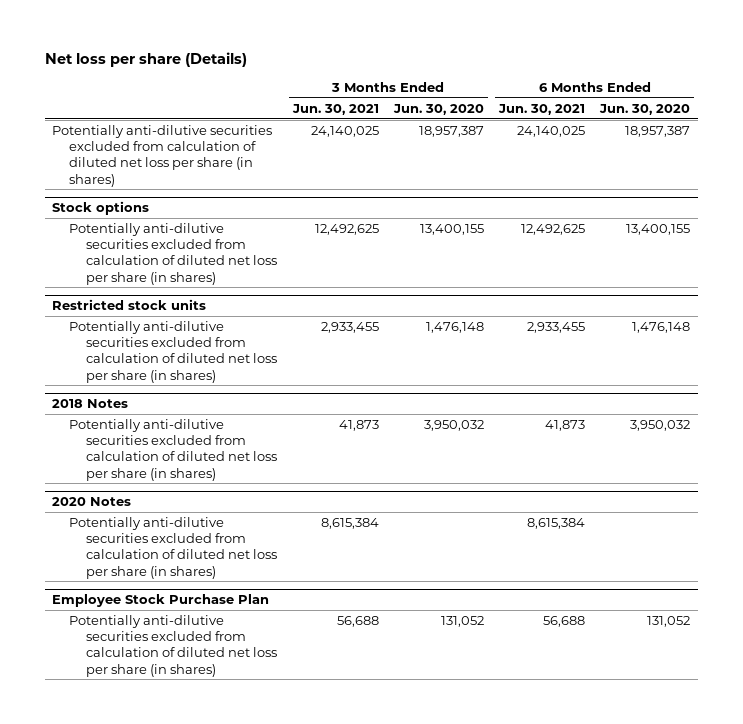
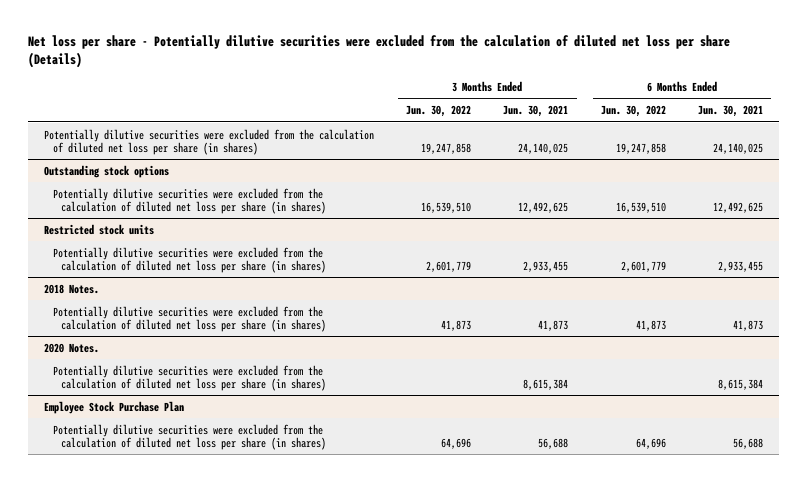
[44,52,247,68] Net loss per share (Details) -> [28,35,731,69] Net loss per share - Potentially dilutive securities were excluded from the calculation of diluted net loss per share (Details)
[392,103,484,115] Jun. 30, 2020 -> none
[599,103,691,115] Jun. 30, 2020 -> none
none -> [406,105,472,118] Jun. 30, 2022
none -> [600,105,666,118] Jun. 30, 2022
[52,124,273,187] Potentially anti-dilutive securities excluded from calculation of diluted net loss per share (in shares) -> [44,128,375,156] Potentially dilutive securities were excluded from the calculation of diluted net loss per share (in shares)
[52,200,150,215] Stock options -> [44,164,170,178] Outstanding stock options
[69,222,278,285] Potentially anti-dilutive securities excluded from calculation of diluted net loss per share (in shares) -> [52,187,327,215] Potentially dilutive securities were excluded from the calculation of diluted net loss per share (in shares)
[69,320,278,383] Potentially anti-dilutive securities excluded from calculation of diluted net loss per share (in shares) -> [52,246,327,274] Potentially dilutive securities were excluded from the calculation of diluted net loss per share (in shares)
[52,398,129,408] 2018 Notes -> [44,283,100,294] 2018 Notes.
[69,418,278,481] Potentially anti-dilutive securities excluded from calculation of diluted net loss per share (in shares) -> [52,305,327,333] Potentially dilutive securities were excluded from the calculation of diluted net loss per share (in shares)
[52,496,132,506] 2020 Notes -> [44,342,100,353] 2020 Notes.
[69,516,278,579] Potentially anti-dilutive securities excluded from calculation of diluted net loss per share (in shares) -> [52,364,327,392] Potentially dilutive securities were excluded from the calculation of diluted net loss per share (in shares)
[69,614,278,677] Potentially anti-dilutive securities excluded from calculation of diluted net loss per share (in shares) -> [52,423,327,451] Potentially dilutive securities were excluded from the calculation of diluted net loss per share (in shares)

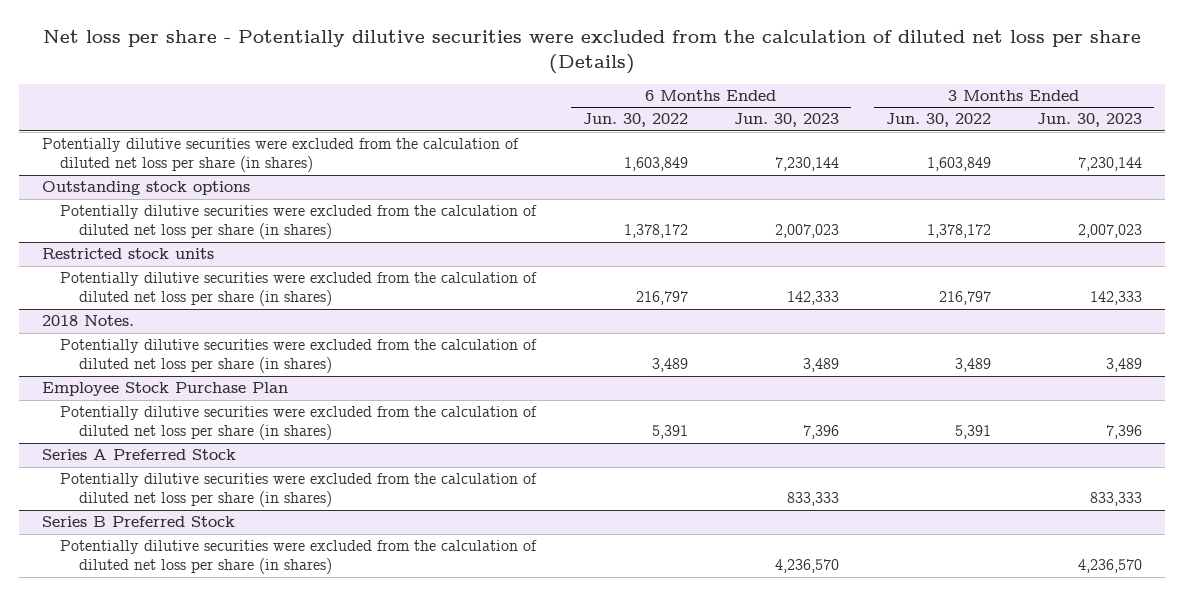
[503,105,569,118] Jun. 30, 2021 -> none
[697,105,763,118] Jun. 30, 2021 -> none
none -> [734,113,840,128] Jun. 30, 2023
none -> [1037,113,1143,128] Jun. 30, 2023
[421,143,472,155] 19,247,858 -> [926,157,991,172] 1,603,849
[615,143,666,155] 19,247,858 -> [623,157,688,172] 1,603,849
[421,202,472,214] 16,539,510 -> [926,224,991,239] 1,378,172
[615,202,666,214] 16,539,510 -> [623,224,688,239] 1,378,172
[426,261,472,273] 2,601,779 -> [938,291,991,306] 216,797
[620,261,666,273] 2,601,779 -> [635,291,688,306] 216,797
[44,342,100,353] 2020 Notes. -> none
[52,364,327,392] Potentially dilutive securities were excluded from the calculation of diluted net loss per share (in shares) -> none
[441,320,472,332] 41,873 -> [954,358,991,373] 3,489
[635,320,666,332] 41,873 -> [651,358,688,373] 3,489
[441,438,472,450] 64,696 -> [954,425,991,440] 5,391
[635,438,666,450] 64,696 -> [651,425,688,440] 5,391
none -> [41,449,236,461] Series A Preferred Stock
none -> [60,473,538,508] Potentially dilutive securities were excluded from the calculation of diluted net loss per share (in shares)
none -> [41,516,235,528] Series B Preferred Stock
none -> [60,540,538,575] Potentially dilutive securities were excluded from the calculation of diluted net loss per share (in shares)

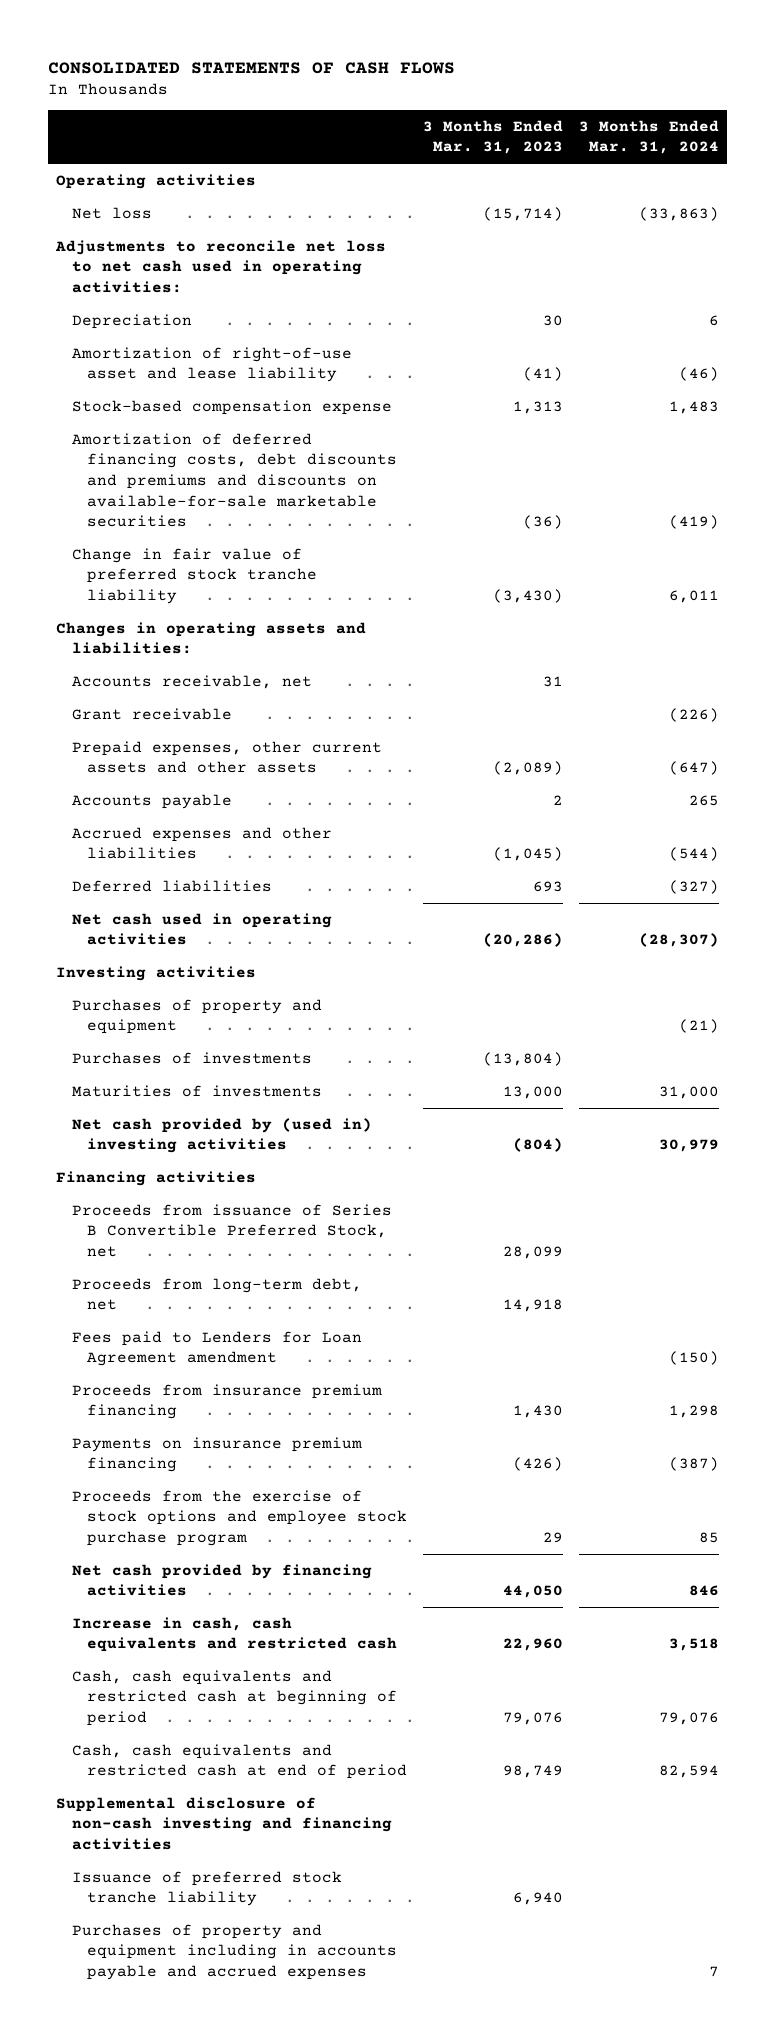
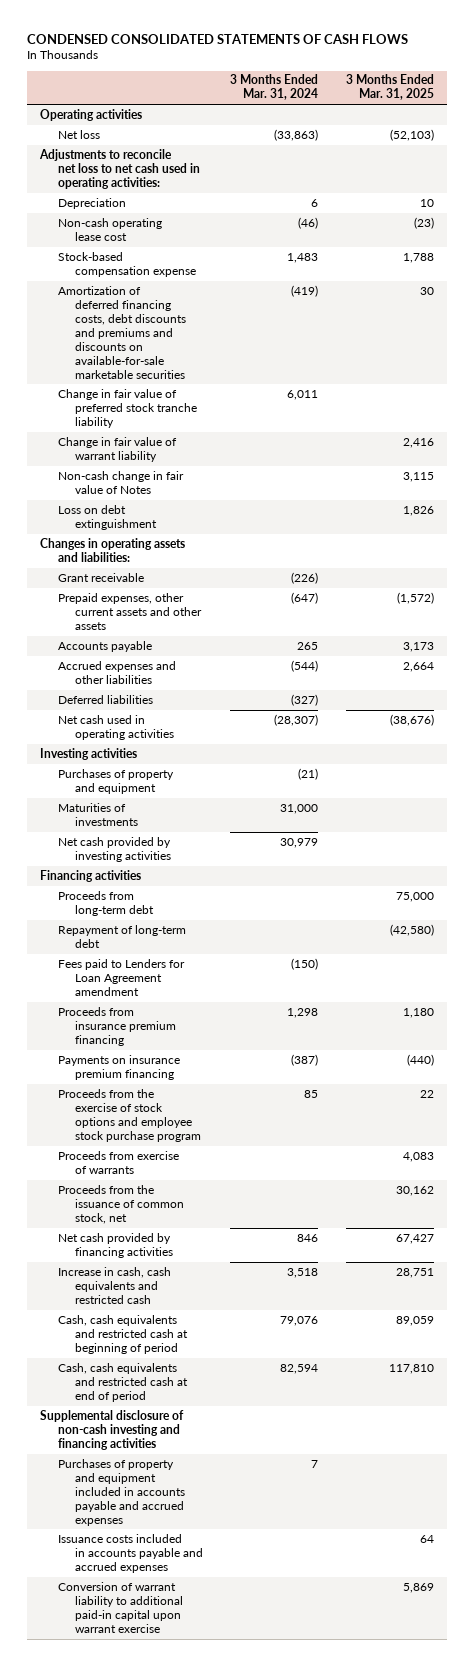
[48,61,456,74] CONSOLIDATED STATEMENTS OF CASH FLOWS -> [26,34,408,45] CONDENSED CONSOLIDATED STATEMENTS OF CASH FLOWS
[422,119,563,155] 3 Months Ended Mar. 31, 2023 -> none
none -> [345,74,434,101] 3 Months Ended Mar. 31, 2025
[71,346,352,383] Amortization of right-of-use asset and lease liability -> none
none -> [57,217,162,241] Non-cash operating lease cost
none -> [57,436,177,462] Change in fair value of warrant liability
none -> [57,470,184,494] Non-cash change in fair value of Notes
none -> [57,504,158,530] Loss on debt extinguishment
[71,674,312,689] Accounts receivable, net -> none
[71,1051,312,1064] Purchases of investments -> none
[71,1117,372,1154] Net cash provided by (used in) investing activities -> [57,836,172,862] Net cash provided by investing activities
[71,1203,392,1258] Proceeds from issuance of Series B Convertible Preferred Stock, net -> none
[71,1277,362,1311] Proceeds from long-term debt, net -> [57,890,155,916] Proceeds from long-term debt
none -> [57,924,186,948] Repayment of long-term debt
none -> [57,1150,179,1174] Proceeds from exercise of warrants
none -> [57,1184,185,1224] Proceeds from the issuance of common stock, net
[71,1870,342,1907] Issuance of preferred stock tranche liability -> none
[71,1923,397,1981] Purchases of property and equipment including in accounts payable and accrued expenses -> [57,1458,186,1526] Purchases of property and equipment included in accounts payable and accrued expenses
none -> [57,1533,204,1573] Issuance costs included in accounts payable and accrued expenses
none -> [57,1581,184,1633] Conversion of warrant liability to additional paid-in capital upon warrant exercise

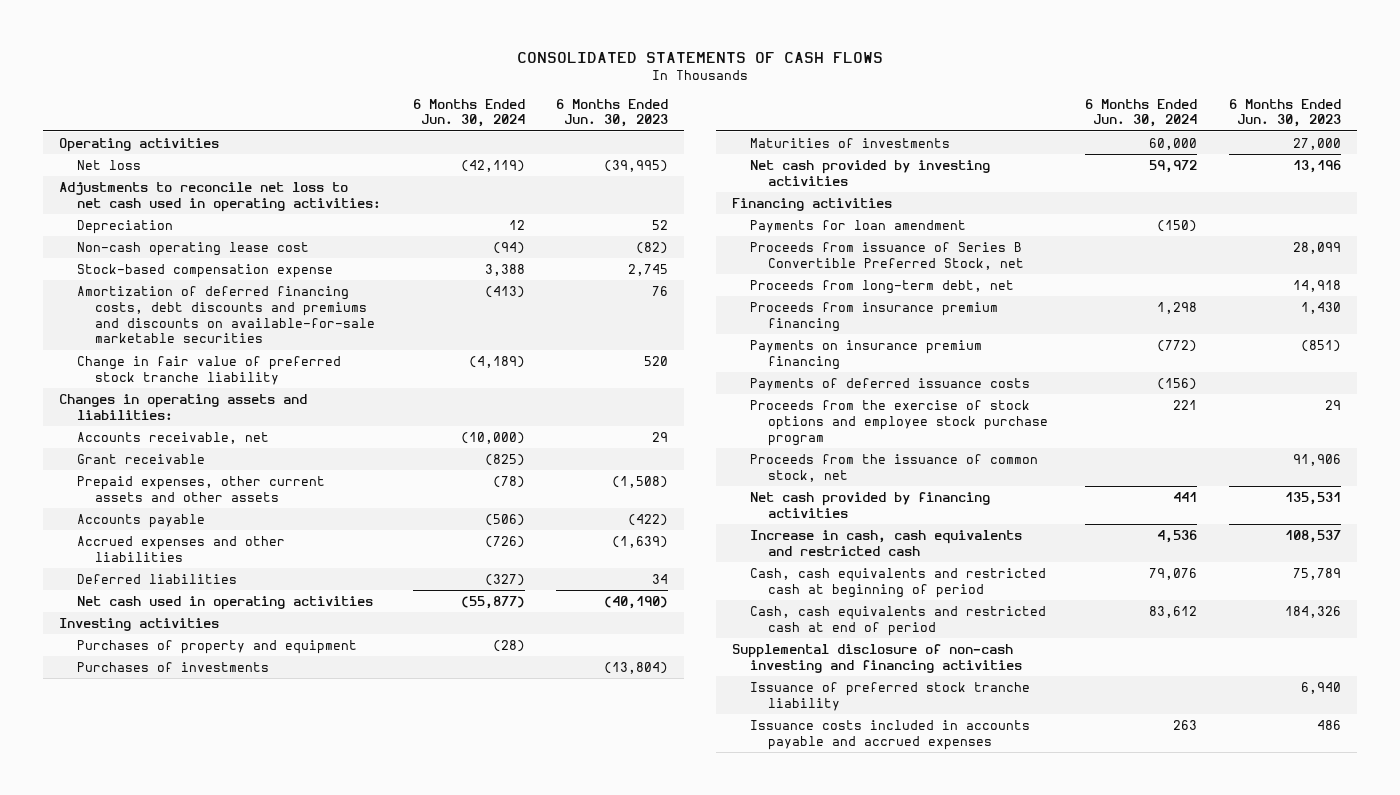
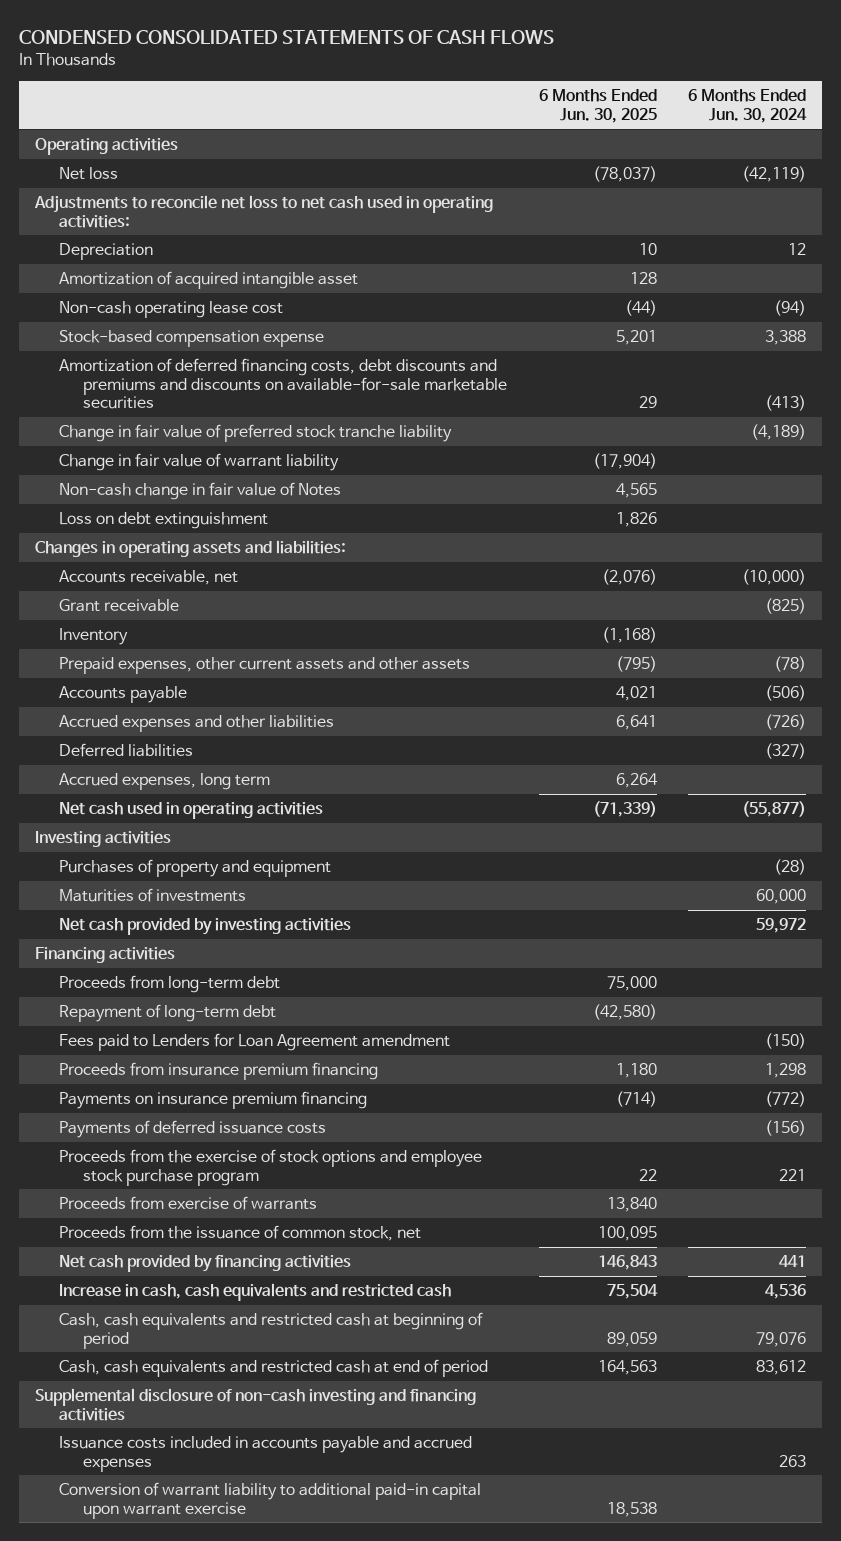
[516,51,883,63] CONSOLIDATED STATEMENTS OF CASH FLOWS -> [18,29,554,44] CONDENSED CONSOLIDATED STATEMENTS OF CASH FLOWS
[556,98,669,128] 6 Months Ended Jun. 30, 2023 -> none
none -> [538,89,657,124] 6 Months Ended Jun. 30, 2025
none -> [58,271,358,290] Amortization of acquired intangible asset
none -> [58,453,339,472] Change in fair value of warrant liability
none -> [58,482,341,501] Non-cash change in fair value of Notes
none -> [58,512,268,530] Loss on debt extinguishment
none -> [58,628,128,646] Inventory
none -> [58,773,270,791] Accrued expenses, long term
[76,661,269,672] Purchases of investments -> none
[749,219,966,233] Payments for loan amendment -> none
[749,241,1024,270] Proceeds from issuance of Series B Convertible Preferred Stock, net -> none
[749,279,1014,294] Proceeds from long-term debt, net -> [58,975,280,994] Proceeds from long-term debt
none -> [58,1004,276,1023] Repayment of long-term debt
none -> [58,1033,450,1052] Fees paid to Lenders for Loan Agreement amendment
none -> [58,1196,317,1211] Proceeds from exercise of warrants
[749,681,1030,711] Issuance of preferred stock tranche liability -> none
none -> [58,1482,481,1519] Conversion of warrant liability to additional paid-in capital upon warrant exercise

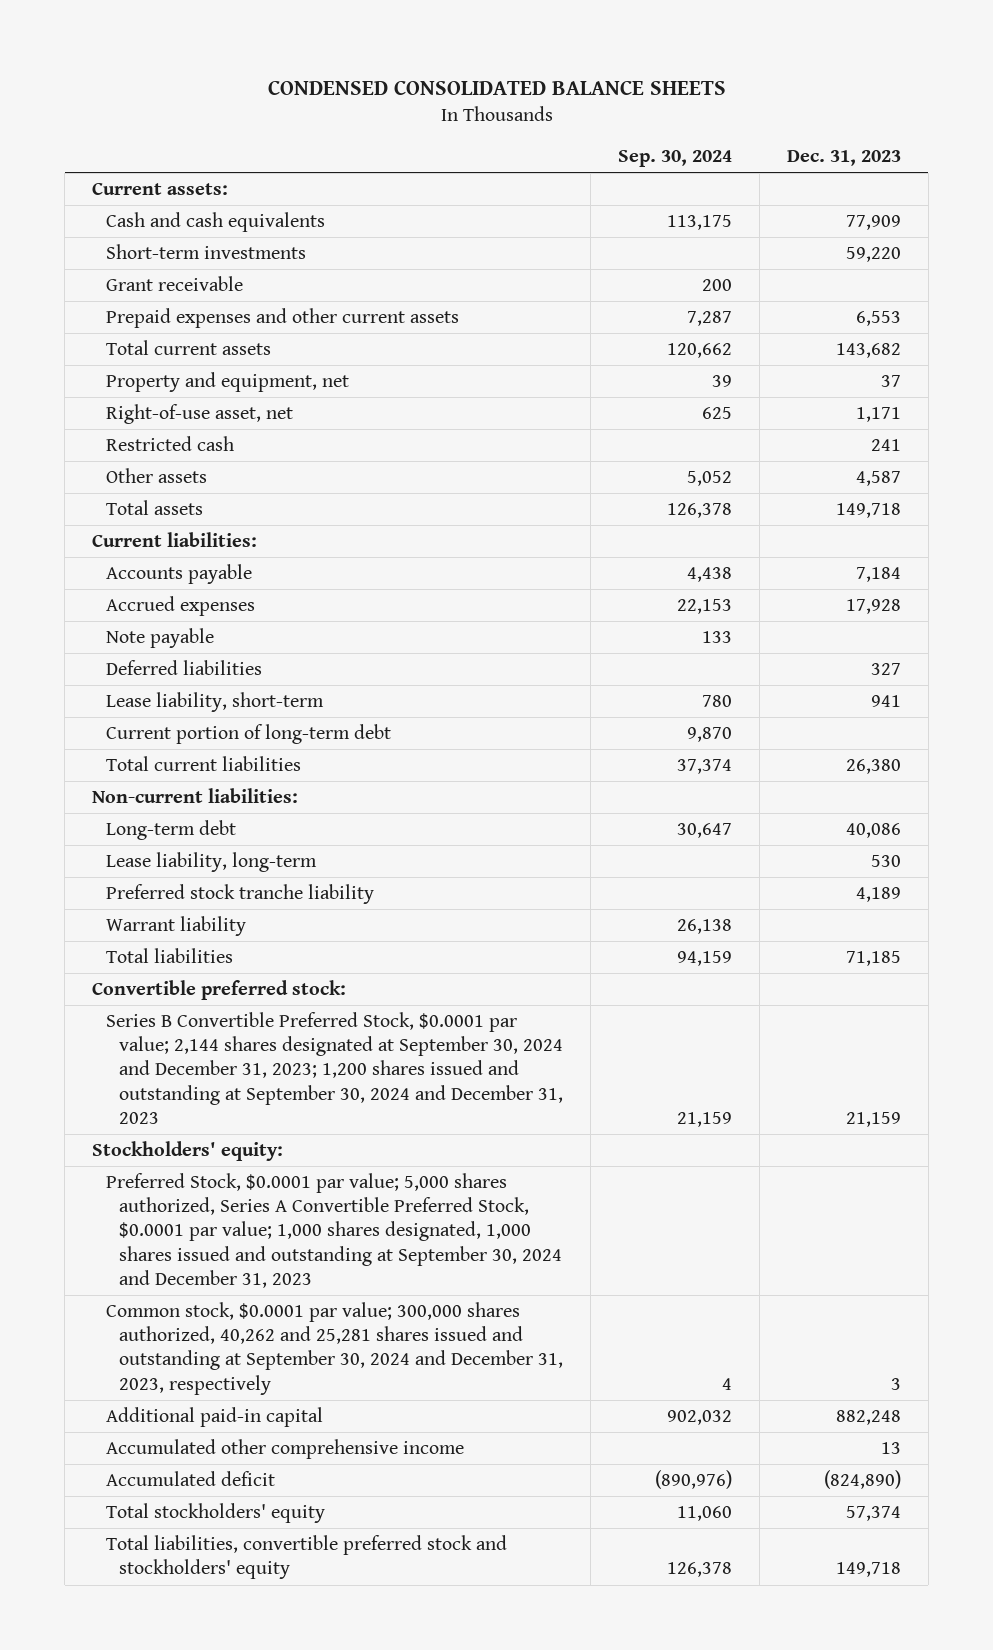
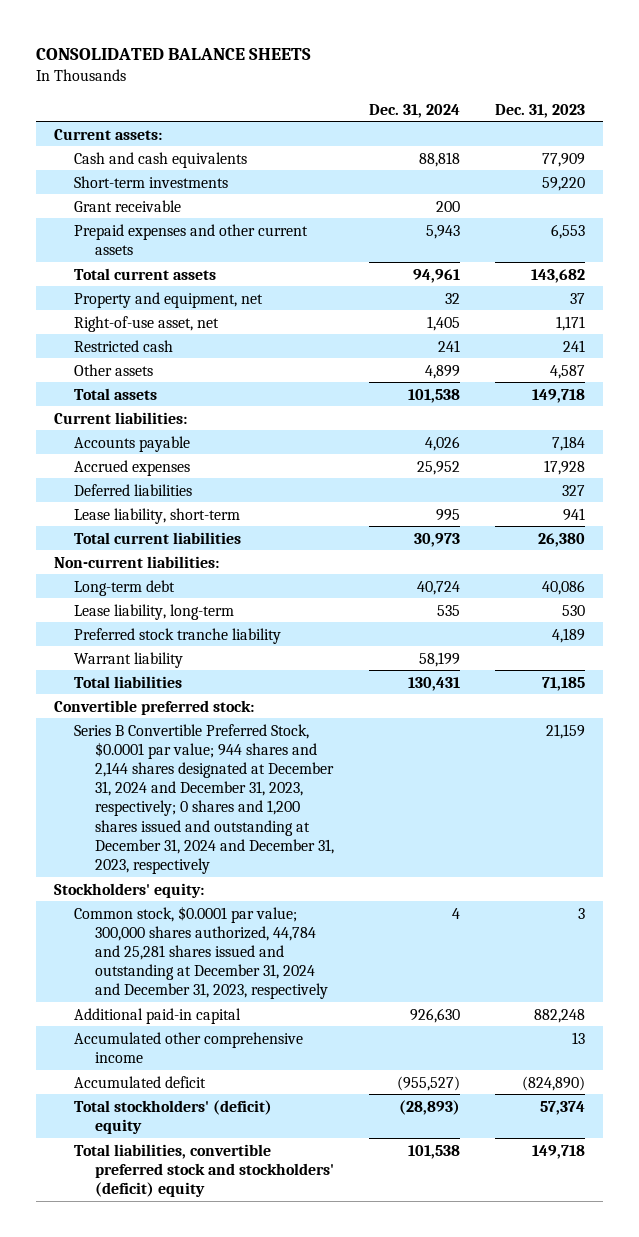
[267,79,726,95] CONDENSED CONSOLIDATED BALANCE SHEETS -> [36,48,312,61] CONSOLIDATED BALANCE SHEETS
[618,150,733,168] Sep. 30, 2024 -> none
none -> [369,103,461,118] Dec. 31, 2024
[105,628,214,649] Note payable -> none
[105,724,391,745] Current portion of long-term debt -> none
[105,1012,564,1124] Series B Convertible Preferred Stock, $0.0001 par value; 2,144 shares designated at September 30, 2024 and December 31, 2023; 1,200 shares issued and outstanding at September 30, 2024 and December 31, 2023 -> [74,723,334,874] Series B Convertible Preferred Stock, $0.0001 par value; 944 shares and 2,144 shares designated at December 31, 2024 and December 31, 2023, respectively; 0 shares and 1,200 shares issued and outstanding at December 31, 2024 and December 31, 2023, respectively
[105,1173,563,1288] Preferred Stock, $0.0001 par value; 5,000 shares authorized, Series A Convertible Preferred Stock, $0.0001 par value; 1,000 shares designated, 1,000 shares issued and outstanding at September 30, 2024 and December 31, 2023 -> none
[105,1302,564,1395] Common stock, $0.0001 par value; 300,000 shares authorized, 40,262 and 25,281 shares issued and outstanding at September 30, 2024 and December 31, 2023, respectively -> [74,905,328,1000] Common stock, $0.0001 par value; 300,000 shares authorized, 44,784 and 25,281 shares issued and outstanding at December 31, 2024 and December 31, 2023, respectively
[105,1503,325,1524] Total stockholders' equity -> [74,1099,273,1134] Total stockholders' (deficit) equity
[105,1535,507,1580] Total liabilities, convertible preferred stock and stockholders' equity -> [74,1143,334,1197] Total liabilities, convertible preferred stock and stockholders' (deficit) equity

